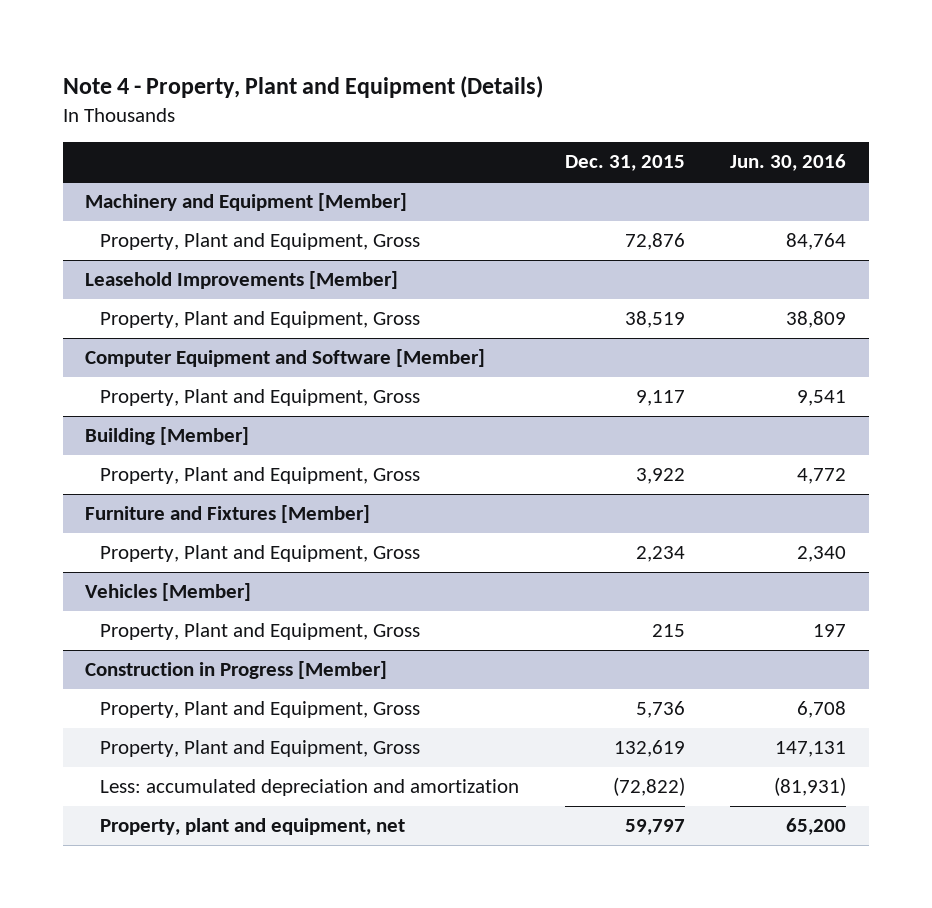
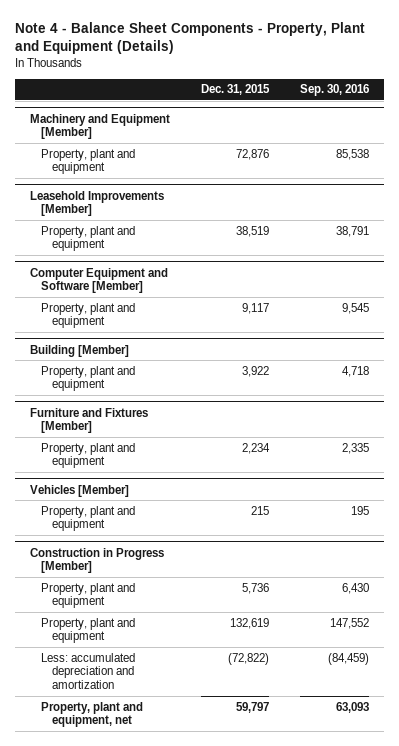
[62,76,543,99] Note 4 - Property, Plant and Equipment (Details) -> [15,22,366,55] Note 4 - Balance Sheet Components - Property, Plant and Equipment (Details)
[730,154,847,172] Jun. 30, 2016 -> none
none -> [299,84,369,97] Sep. 30, 2016
[100,233,421,251] Property, Plant and Equipment, Gross -> [41,148,136,175] Property, plant and equipment
[100,311,421,329] Property, Plant and Equipment, Gross -> [41,225,136,252] Property, plant and equipment
[100,389,421,407] Property, Plant and Equipment, Gross -> [41,302,136,329] Property, plant and equipment
[100,467,421,485] Property, Plant and Equipment, Gross -> [41,365,136,392] Property, plant and equipment
[100,545,421,563] Property, Plant and Equipment, Gross -> [41,442,136,469] Property, plant and equipment
[100,623,421,641] Property, Plant and Equipment, Gross -> [41,505,136,532] Property, plant and equipment
[100,701,421,719] Property, Plant and Equipment, Gross -> [41,582,136,609] Property, plant and equipment
[100,740,421,758] Property, Plant and Equipment, Gross -> [41,617,136,644] Property, plant and equipment

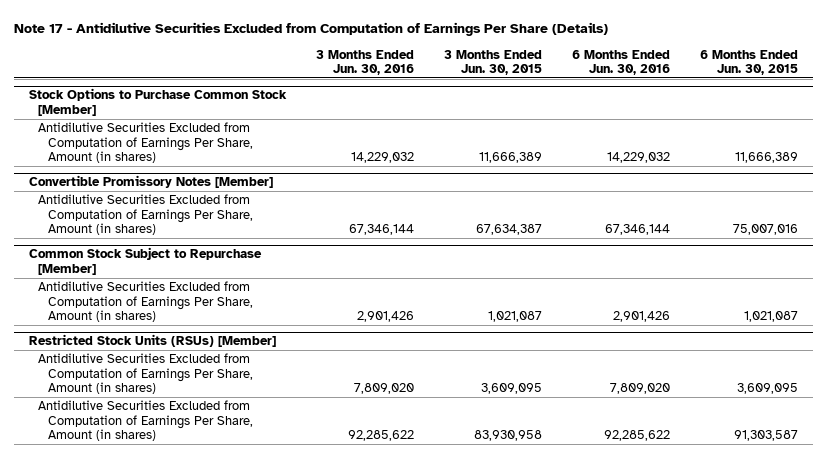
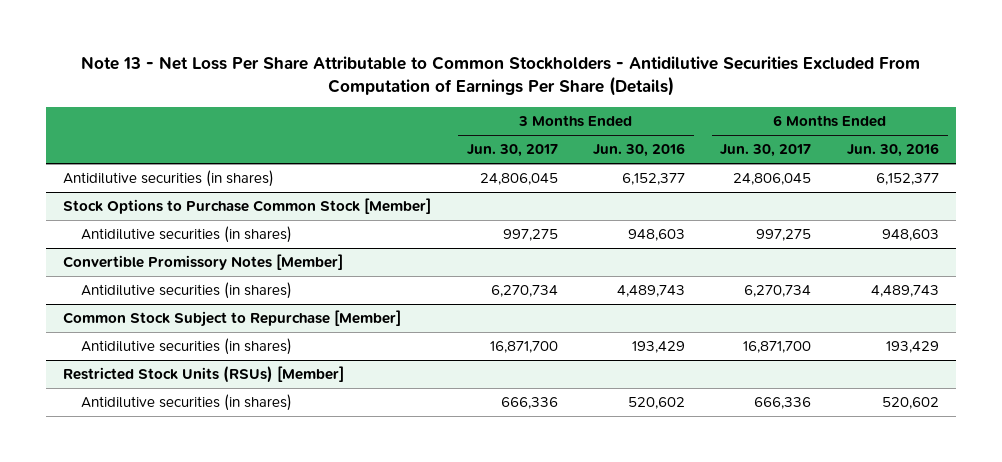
[14,22,609,37] Note 17 - Antidilutive Securities Excluded from Computation of Earnings Per Share (Details) -> [81,55,921,97] Note 13 - Net Loss Per Share Attributable to Common Stockholders - Antidilutive Securities Excluded From Computation of Earnings Per Share (Details)
[443,49,542,76] 3 Months Ended Jun. 30, 2015 -> none
[699,49,798,76] 6 Months Ended Jun. 30, 2015 -> none
none -> [466,144,558,158] Jun. 30, 2017
none -> [720,144,812,158] Jun. 30, 2017
none -> [63,170,275,188] Antidilutive securities (in shares)
[38,122,253,164] Antidilutive Securities Excluded from Computation of Earnings Per Share, Amount (in shares) -> [81,226,293,244] Antidilutive securities (in shares)
[350,152,414,164] 14,229,032 -> [628,229,686,242] 948,603
[606,152,670,164] 14,229,032 -> [881,229,939,242] 948,603
[38,194,253,236] Antidilutive Securities Excluded from Computation of Earnings Per Share, Amount (in shares) -> [81,282,293,300] Antidilutive securities (in shares)
[348,224,414,236] 67,346,144 -> [617,285,686,298] 4,489,743
[604,224,670,236] 67,346,144 -> [870,285,939,298] 4,489,743
[38,281,253,323] Antidilutive Securities Excluded from Computation of Earnings Per Share, Amount (in shares) -> [81,338,293,356] Antidilutive securities (in shares)
[356,311,414,323] 2,901,426 -> [632,341,686,354] 193,429
[612,311,670,323] 2,901,426 -> [885,341,939,354] 193,429
[38,400,253,442] Antidilutive Securities Excluded from Computation of Earnings Per Share, Amount (in shares) -> none
[38,353,253,395] Antidilutive Securities Excluded from Computation of Earnings Per Share, Amount (in shares) -> [81,394,293,412] Antidilutive securities (in shares)
[353,383,414,395] 7,809,020 -> [628,397,686,410] 520,602
[609,383,670,395] 7,809,020 -> [881,397,939,410] 520,602

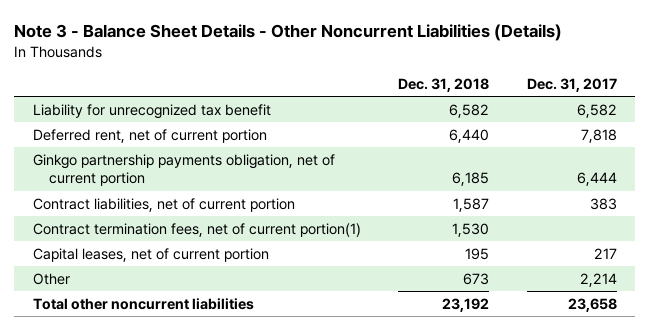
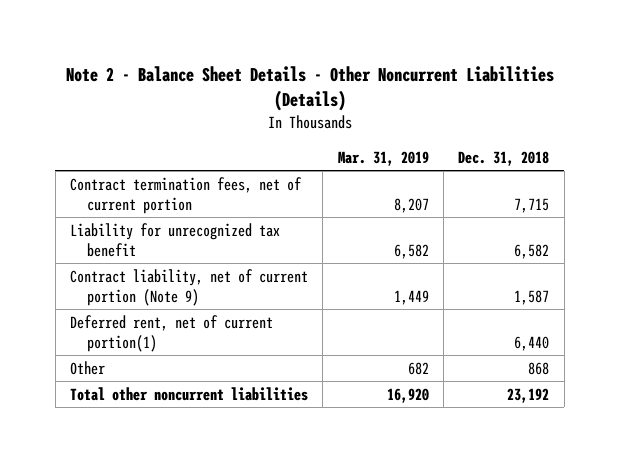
[14,24,563,42] Note 3 - Balance Sheet Details - Other Noncurrent Liabilities (Details) -> [65,65,554,111] Note 2 - Balance Sheet Details - Other Noncurrent Liabilities (Details)
[526,78,617,93] Dec. 31, 2017 -> none
none -> [337,150,429,166] Mar. 31, 2019
none -> [70,176,303,214] Contract termination fees, net of current portion
[32,128,267,143] Deferred rent, net of current portion -> none
[32,153,335,187] Ginkgo partnership payments obligation, net of current portion -> none
[32,222,361,237] Contract termination fees, net of current portion(1) -> none
[32,197,295,212] Contract liabilities, net of current portion -> [70,268,309,306] Contract liability, net of current portion (Note 9)
[32,247,269,262] Capital leases, net of current portion -> [70,314,274,352] Deferred rent, net of current portion(1)
[465,247,490,260] 195 -> [514,335,550,351] 6,440
[463,272,490,285] 673 -> [528,361,550,375] 868

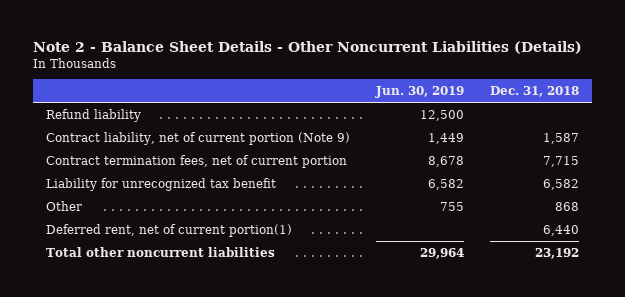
[337,150,429,166] Mar. 31, 2019 -> none
none -> [374,86,464,99] Jun. 30, 2019
none -> [46,108,142,122] Refund liability
[70,268,309,306] Contract liability, net of current portion (Note 9) -> [46,131,351,145] Contract liability, net of current portion (Note 9)
[70,314,274,352] Deferred rent, net of current portion(1) -> [46,223,293,237] Deferred rent, net of current portion(1)

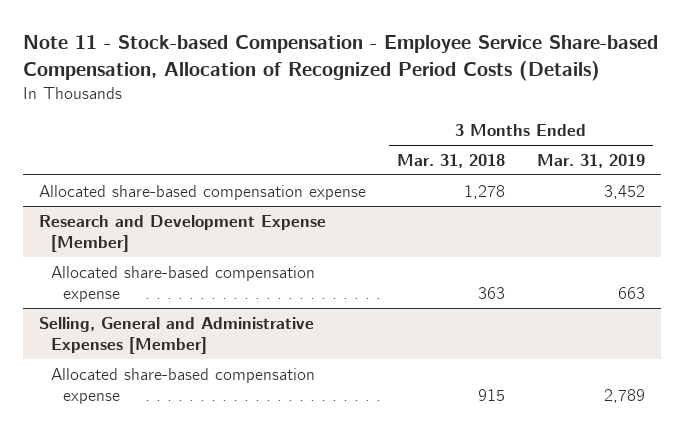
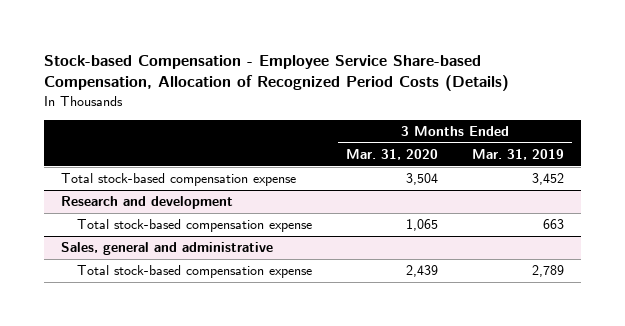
[22,35,658,81] Note 11 - Stock-based Compensation - Employee Service Share-based Compensation, Allocation of Recognized Period Costs (Details) -> [44,54,510,92] Stock-based Compensation - Employee Service Share-based Compensation, Allocation of Recognized Period Costs (Details)
[397,153,506,168] Mar. 31, 2018 -> none
none -> [346,149,439,161] Mar. 31, 2020
[38,184,366,200] Allocated share-based compensation expense -> [61,173,297,187] Total stock-based compensation expense
[38,214,326,253] Research and Development Expense [Member] -> [61,196,234,210] Research and development
[50,265,315,303] Allocated share-based compensation expense -> [77,219,313,233] Total stock-based compensation expense
[38,316,314,355] Selling, General and Administrative Expenses [Member] -> [61,242,274,256] Sales, general and administrative
[50,367,315,405] Allocated share-based compensation expense -> [77,265,313,279] Total stock-based compensation expense

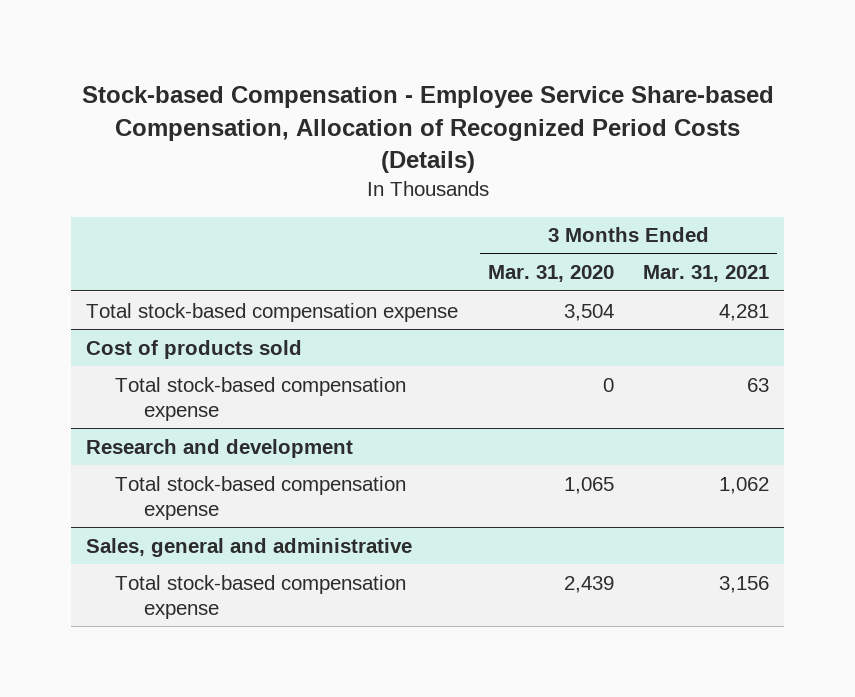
[471,149,564,161] Mar. 31, 2019 -> none
none -> [643,265,770,283] Mar. 31, 2021
none -> [86,339,303,359] Cost of products sold
none -> [115,376,407,421] Total stock-based compensation expense

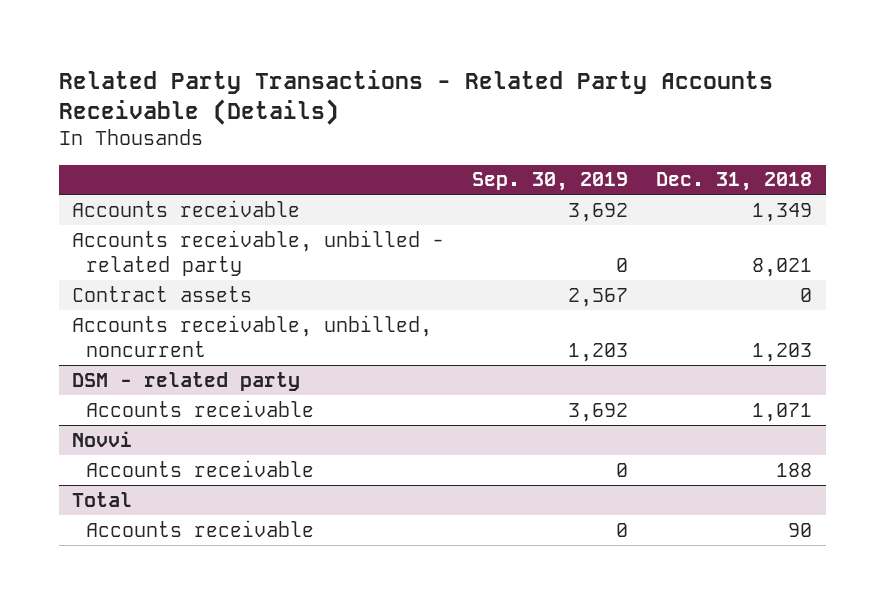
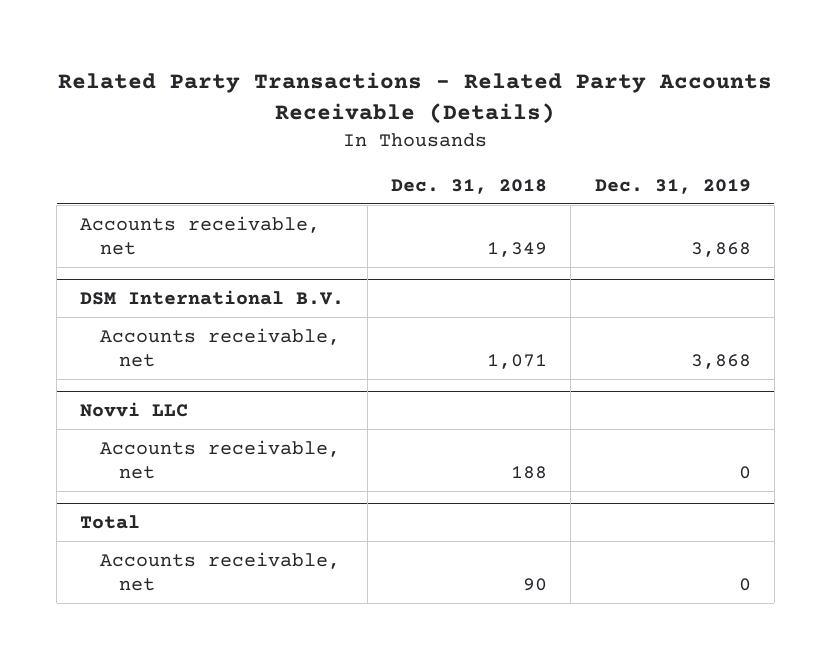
[472,172,629,192] Sep. 30, 2019 -> none
none -> [594,178,751,194] Dec. 31, 2019
[72,229,445,276] Accounts receivable, unbilled - related party -> none
[72,285,253,302] Contract assets -> none
[72,314,433,357] Accounts receivable, unbilled, noncurrent -> none
[72,199,301,217] Accounts receivable -> [80,215,321,256] Accounts receivable, net
[72,371,301,391] DSM - related party -> [80,289,345,305] DSM International B.V.
[86,399,315,417] Accounts receivable -> [99,327,340,368] Accounts receivable, net
[72,430,133,447] Novvi -> [80,401,189,417] Novvi LLC
[86,459,315,477] Accounts receivable -> [99,439,340,480] Accounts receivable, net
[86,519,315,537] Accounts receivable -> [99,551,340,592] Accounts receivable, net

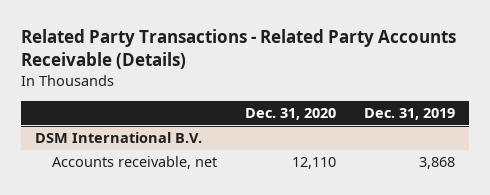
[391,178,548,194] Dec. 31, 2018 -> none
none -> [245,108,337,121] Dec. 31, 2020
[80,215,321,256] Accounts receivable, net -> none
[80,401,189,417] Novvi LLC -> none
[99,439,340,480] Accounts receivable, net -> none
[80,514,141,529] Total -> none
[99,551,340,592] Accounts receivable, net -> none

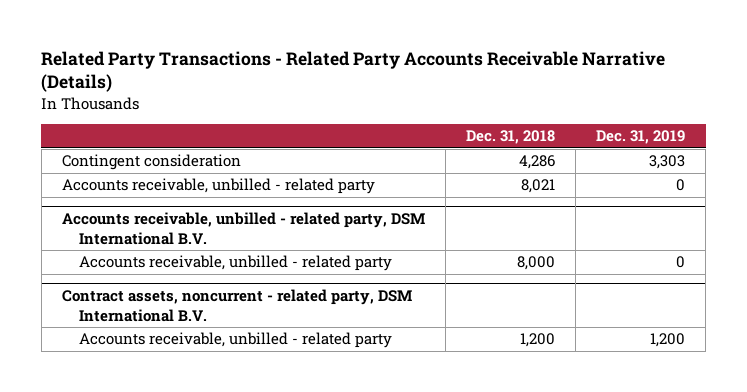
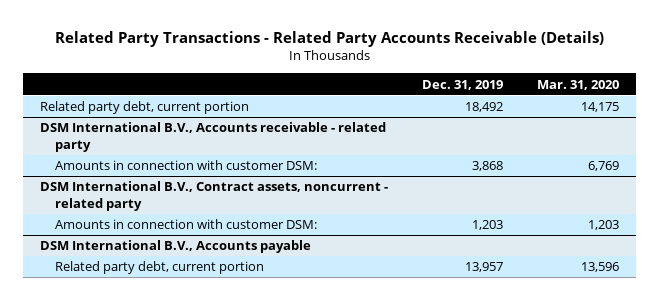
[41,50,666,93] Related Party Transactions - Related Party Accounts Receivable Narrative (Details) -> [54,30,604,47] Related Party Transactions - Related Party Accounts Receivable (Details)
[465,130,555,145] Dec. 31, 2018 -> none
none -> [537,79,620,90] Mar. 31, 2020
[61,154,241,171] Contingent consideration -> none
[61,178,375,195] Accounts receivable, unbilled - related party -> none
[78,255,392,272] Accounts receivable, unbilled - related party -> none
[78,332,392,349] Accounts receivable, unbilled - related party -> none
none -> [39,101,249,115] Related party debt, current portion
[61,212,425,246] Accounts receivable, unbilled - related party, DSM International B.V. -> [39,122,386,152] DSM International B.V., Accounts receivable - related party
none -> [54,160,317,171] Amounts in connection with customer DSM:
[61,289,412,323] Contract assets, noncurrent - related party, DSM International B.V. -> [39,181,388,211] DSM International B.V., Contract assets, noncurrent - related party
none -> [54,219,317,230] Amounts in connection with customer DSM:
none -> [39,240,311,254] DSM International B.V., Accounts payable
none -> [54,261,264,275] Related party debt, current portion

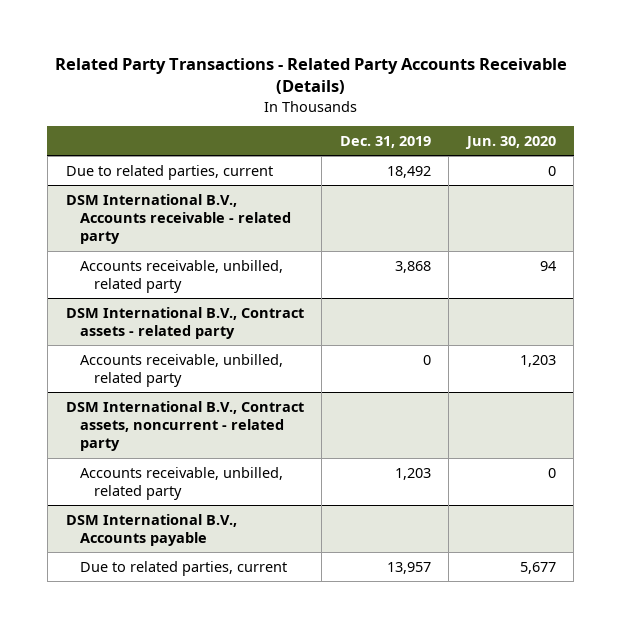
[537,79,620,90] Mar. 31, 2020 -> none
none -> [464,136,556,150] Jun. 30, 2020
[39,101,249,115] Related party debt, current portion -> [65,164,273,180] Due to related parties, current
[54,160,317,171] Amounts in connection with customer DSM: -> [79,259,283,294] Accounts receivable, unbilled, related party
none -> [65,306,304,340] DSM International B.V., Contract assets - related party
none -> [79,353,283,388] Accounts receivable, unbilled, related party
[54,219,317,230] Amounts in connection with customer DSM: -> [79,466,283,501] Accounts receivable, unbilled, related party
[54,261,264,275] Related party debt, current portion -> [79,560,287,576] Due to related parties, current

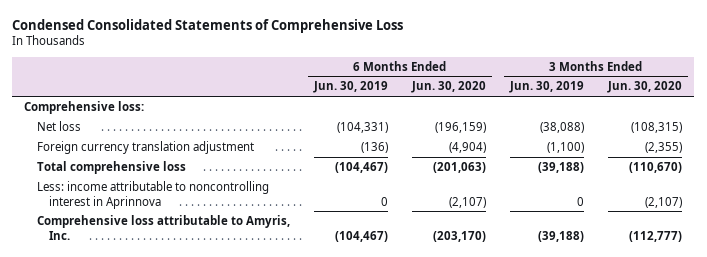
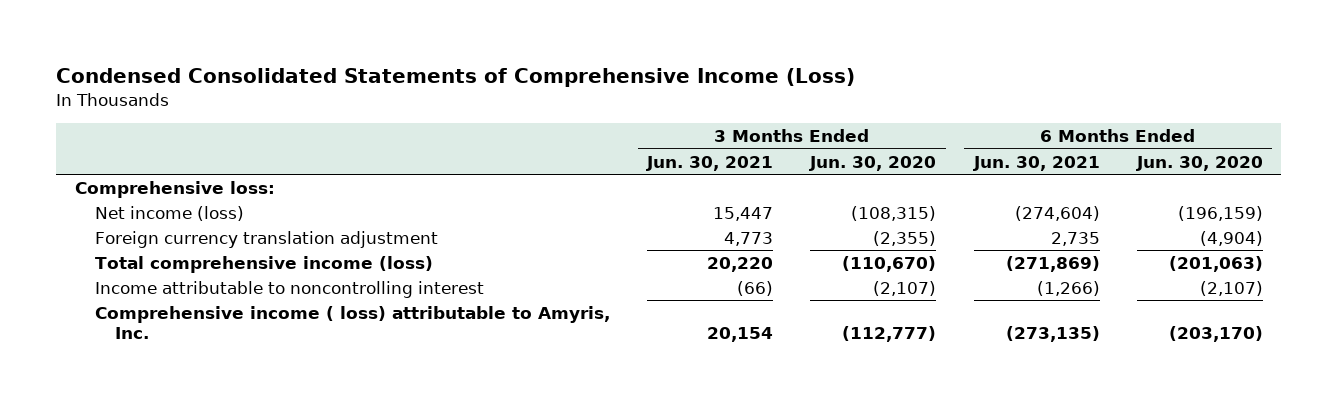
[12,19,404,34] Condensed Consolidated Statements of Comprehensive Loss -> [56,67,856,87] Condensed Consolidated Statements of Comprehensive Income (Loss)
[312,81,388,94] Jun. 30, 2019 -> none
[509,81,585,94] Jun. 30, 2019 -> none
none -> [646,155,774,171] Jun. 30, 2021
none -> [972,155,1100,171] Jun. 30, 2021
[36,120,81,131] Net loss -> [95,205,245,221] Net income (loss)
[36,160,186,174] Total comprehensive loss -> [95,255,434,273] Total comprehensive income (loss)
[36,180,269,209] Less: income attributable to noncontrolling interest in Aprinnova -> [95,280,485,298] Income attributable to noncontrolling interest
[36,214,290,240] Comprehensive loss attributable to Amyris, Inc. -> [95,305,611,339] Comprehensive income ( loss) attributable to Amyris, Inc.

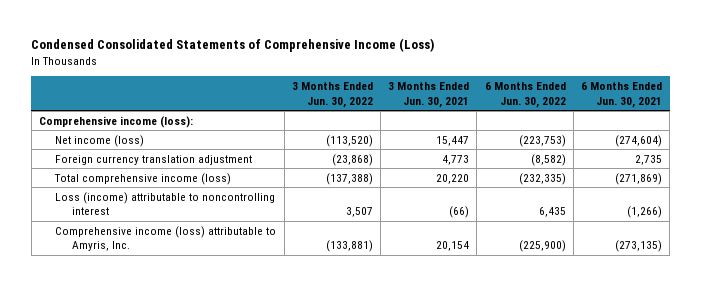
[809,155,937,171] Jun. 30, 2020 -> none
[1135,155,1263,171] Jun. 30, 2020 -> none
none -> [291,81,373,108] 3 Months Ended Jun. 30, 2022
none -> [484,81,566,108] 6 Months Ended Jun. 30, 2022
[74,180,275,198] Comprehensive loss: -> [39,115,194,128] Comprehensive income (loss):
[95,280,485,298] Income attributable to noncontrolling interest -> [55,191,276,216] Loss (income) attributable to noncontrolling interest
[95,305,611,339] Comprehensive income ( loss) attributable to Amyris, Inc. -> [55,225,277,252] Comprehensive income (loss) attributable to Amyris, Inc.

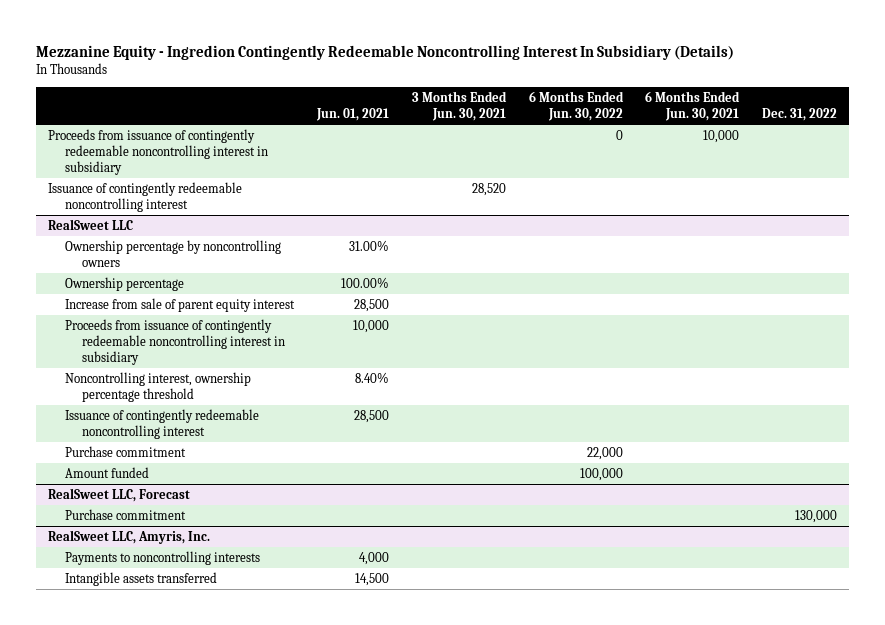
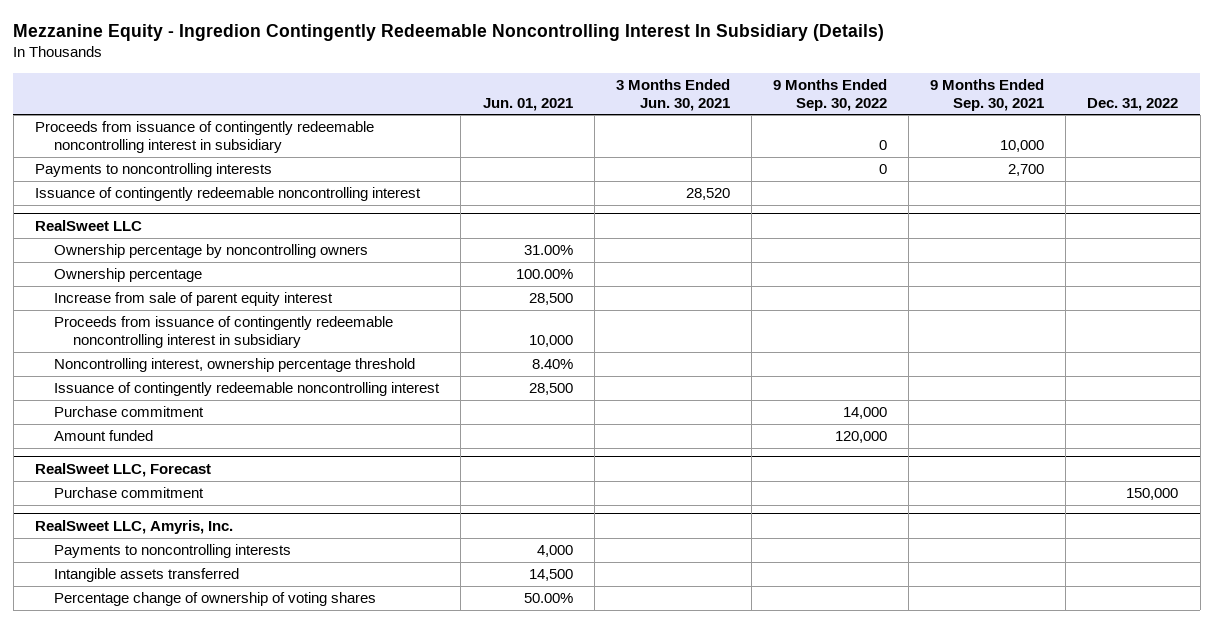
[528,91,624,122] 6 Months Ended Jun. 30, 2022 -> none
[645,91,741,122] 6 Months Ended Jun. 30, 2021 -> none
none -> [772,78,887,111] 9 Months Ended Sep. 30, 2022
none -> [930,78,1045,111] 9 Months Ended Sep. 30, 2021
none -> [35,163,273,178] Payments to noncontrolling interests
[795,509,838,523] 130,000 -> [1126,488,1179,501] 150,000
none -> [54,592,377,607] Percentage change of ownership of voting shares

